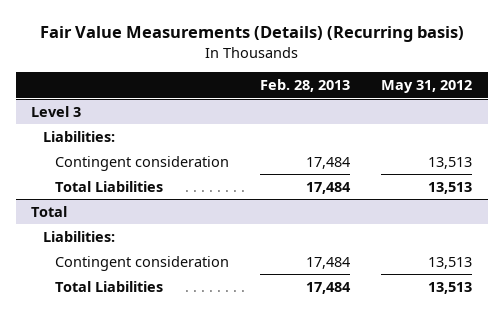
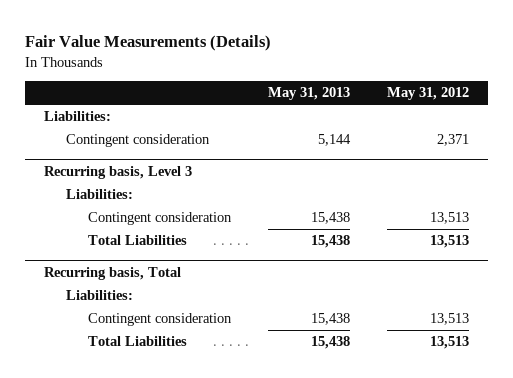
[39,26,464,43] Fair Value Measurements (Details) (Recurring basis) -> [25,35,272,52] Fair Value Measurements (Details)
[260,79,351,93] Feb. 28, 2013 -> none
none -> [268,87,351,101] May 31, 2013
[31,105,82,117] Level 3 -> none
none -> [65,134,210,148] Contingent consideration
none -> [43,165,192,179] Recurring basis, Level 3
none -> [65,189,133,200] Liabilities:
[31,205,68,217] Total -> none
none -> [43,266,181,280] Recurring basis, Total

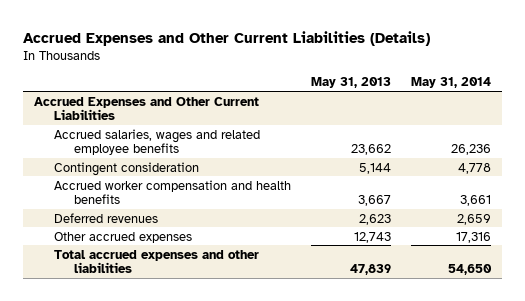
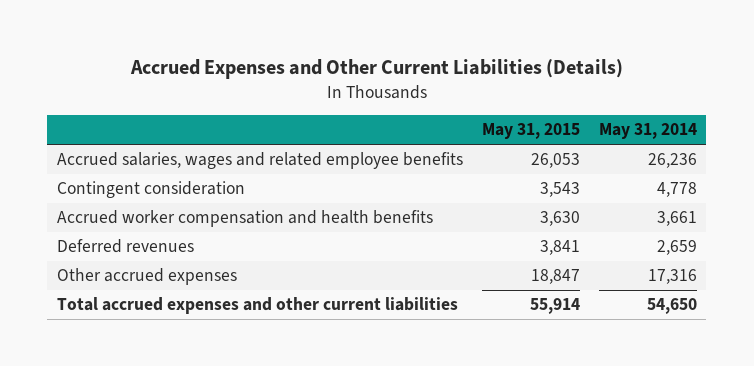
[311,77,392,89] May 31, 2013 -> none
none -> [481,123,580,140] May 31, 2015
[33,96,259,121] Accrued Expenses and Other Current Liabilities -> none
[53,249,259,274] Total accrued expenses and other liabilities -> [56,297,458,315] Total accrued expenses and other current liabilities

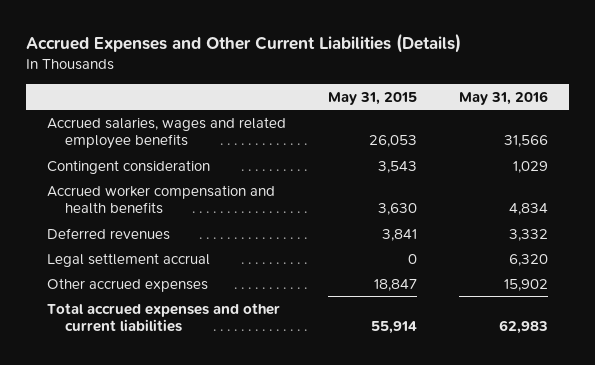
[598,123,697,140] May 31, 2014 -> none
none -> [459,90,549,105] May 31, 2016
none -> [47,252,211,267] Legal settlement accrual

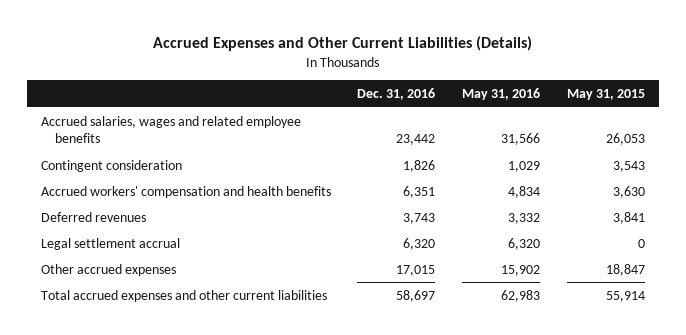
none -> [357,87,436,100] Dec. 31, 2016
[47,184,276,215] Accrued worker compensation and health benefits -> [40,185,331,198] Accrued workers' compensation and health benefits

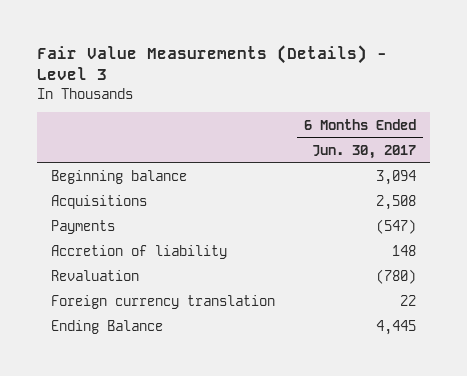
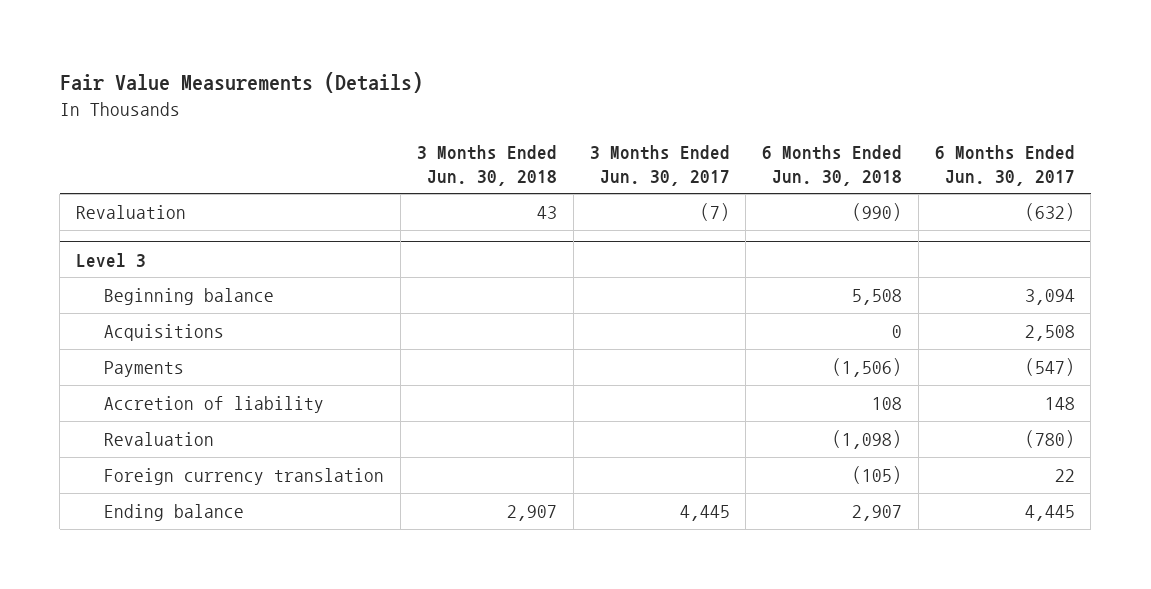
[37,44,388,81] Fair Value Measurements (Details) - Level 3 -> [59,72,423,94] Fair Value Measurements (Details)
none -> [417,145,558,186] 3 Months Ended Jun. 30, 2018
none -> [589,145,730,186] 3 Months Ended Jun. 30, 2017
none -> [762,145,903,186] 6 Months Ended Jun. 30, 2018
none -> [75,204,186,219] Revaluation
none -> [75,252,146,267] Level 3
[51,320,164,335] Ending Balance -> [104,503,245,521] Ending balance

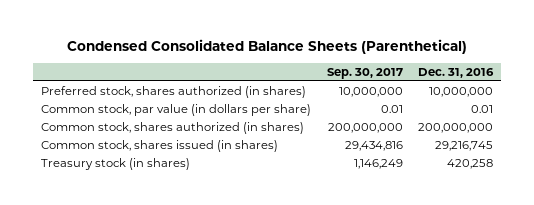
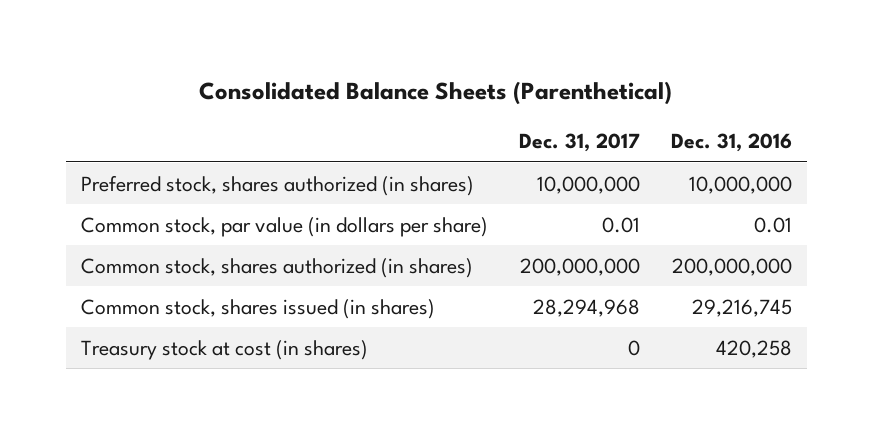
[67,39,468,55] Condensed Consolidated Balance Sheets (Parenthetical) -> [199,81,673,106] Consolidated Balance Sheets (Parenthetical)
[326,67,403,79] Sep. 30, 2017 -> none
none -> [518,133,640,153] Dec. 31, 2017
[40,158,190,171] Treasury stock (in shares) -> [81,339,369,360] Treasury stock at cost (in shares)

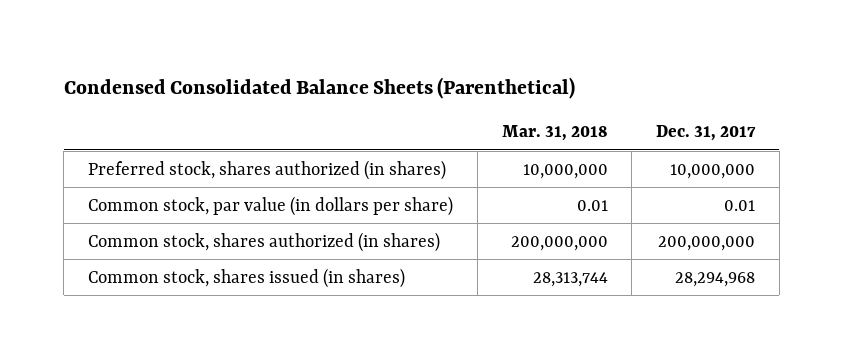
[199,81,673,106] Consolidated Balance Sheets (Parenthetical) -> [63,77,575,100] Condensed Consolidated Balance Sheets (Parenthetical)
[670,133,792,153] Dec. 31, 2016 -> none
none -> [501,125,608,142] Mar. 31, 2018
[81,339,369,360] Treasury stock at cost (in shares) -> none

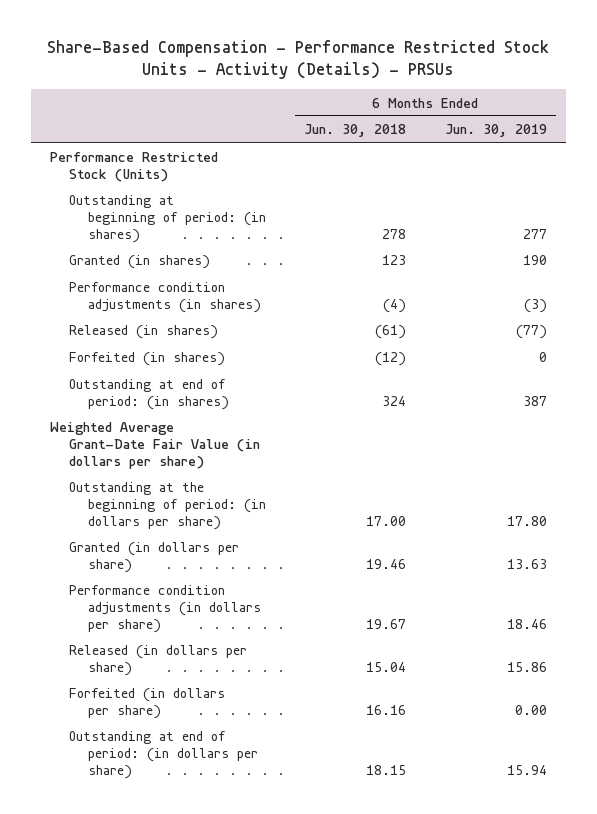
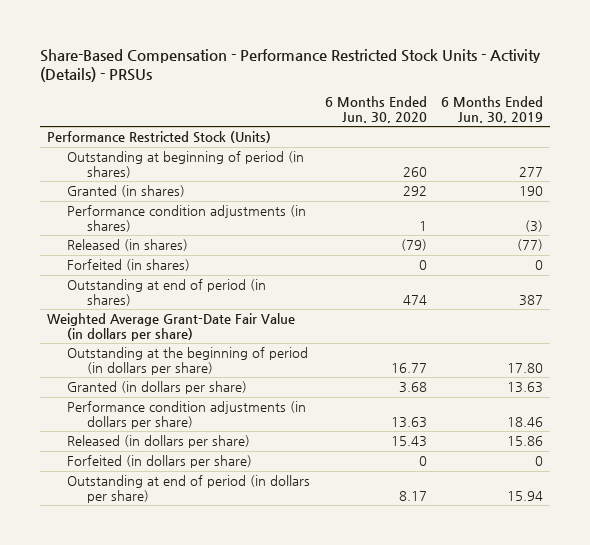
[304,124,407,138] Jun. 30, 2018 -> none
none -> [324,96,427,123] 6 Months Ended Jun. 30, 2020
[68,195,266,243] Outstanding at beginning of period: (in shares) -> [67,151,305,178] Outstanding at beginning of period (in shares)
[68,379,229,410] Outstanding at end of period: (in shares) -> [67,279,267,306] Outstanding at end of period (in shares)
[68,482,266,530] Outstanding at the beginning of period: (in dollars per share) -> [67,347,309,375] Outstanding at the beginning of period (in dollars per share)
[514,704,547,715] 0.00 -> [534,456,543,467] 0
[68,731,258,779] Outstanding at end of period: (in dollars per share) -> [67,475,311,503] Outstanding at end of period (in dollars per share)

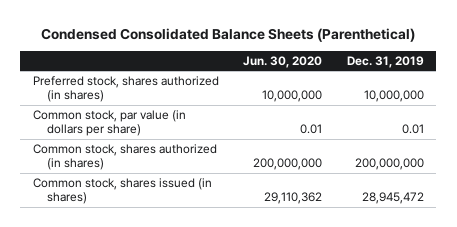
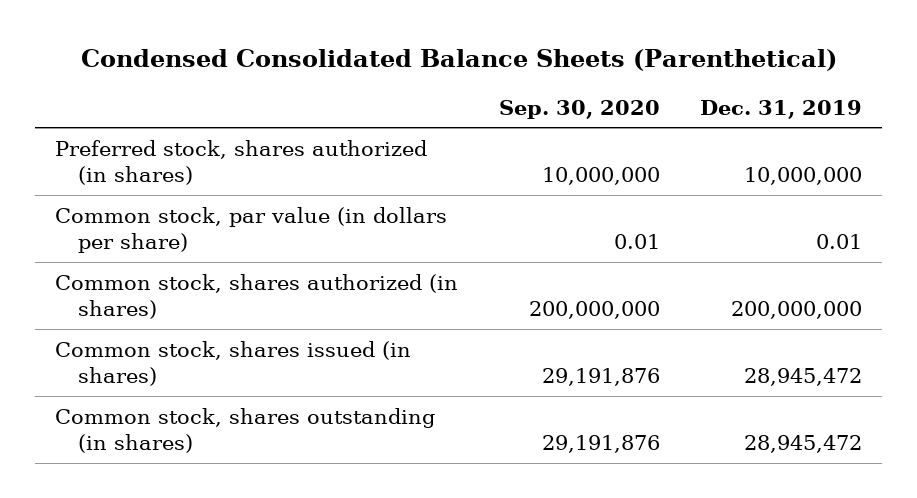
[243,55,323,68] Jun. 30, 2020 -> none
none -> [498,99,660,119] Sep. 30, 2020
none -> [55,407,436,453] Common stock, shares outstanding (in shares)

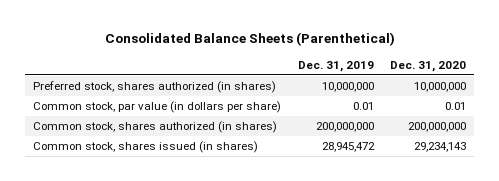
[80,48,837,71] Condensed Consolidated Balance Sheets (Parenthetical) -> [104,31,395,46] Consolidated Balance Sheets (Parenthetical)
[498,99,660,119] Sep. 30, 2020 -> none
none -> [390,60,467,72] Dec. 31, 2020
[55,407,436,453] Common stock, shares outstanding (in shares) -> none

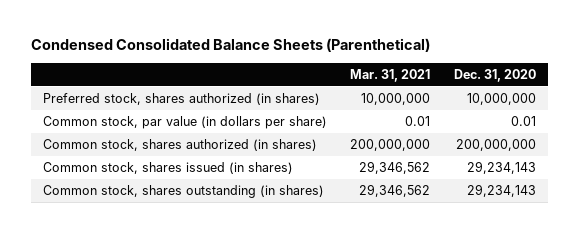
[104,31,395,46] Consolidated Balance Sheets (Parenthetical) -> [30,38,430,53] Condensed Consolidated Balance Sheets (Parenthetical)
[297,60,374,72] Dec. 31, 2019 -> none
none -> [350,68,431,82] Mar. 31, 2021
none -> [42,184,324,198] Common stock, shares outstanding (in shares)

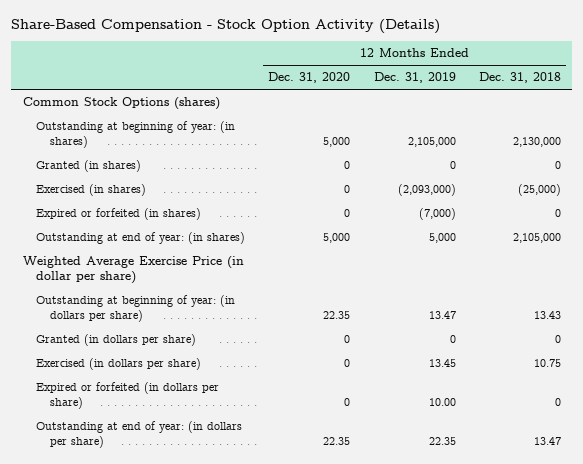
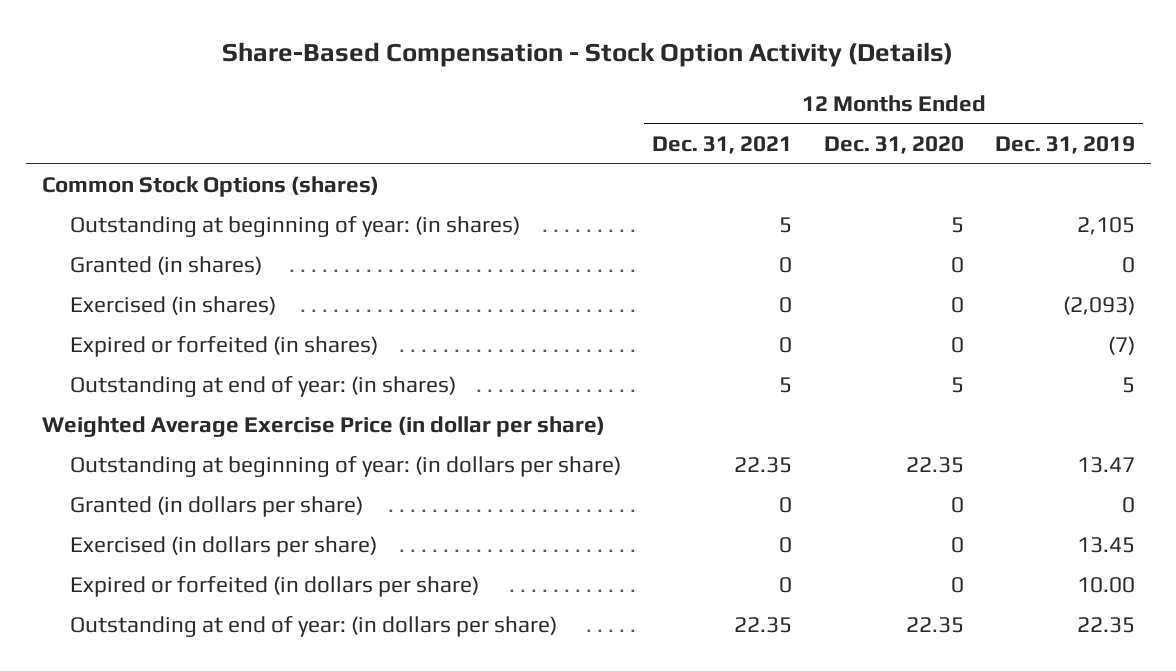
[478,72,561,84] Dec. 31, 2018 -> none
none -> [652,136,793,155] Dec. 31, 2021
[323,137,351,148] 5,000 -> [950,217,964,234] 5
[407,137,456,148] 2,105,000 -> [1076,217,1135,236] 2,105
[397,184,456,197] (2,093,000) -> [1062,296,1135,316] (2,093)
[418,208,456,221] (7,000) -> [1107,336,1135,356] (7)
[323,233,351,244] 5,000 -> [950,377,964,394] 5
[428,233,456,244] 5,000 -> [1121,377,1135,394] 5

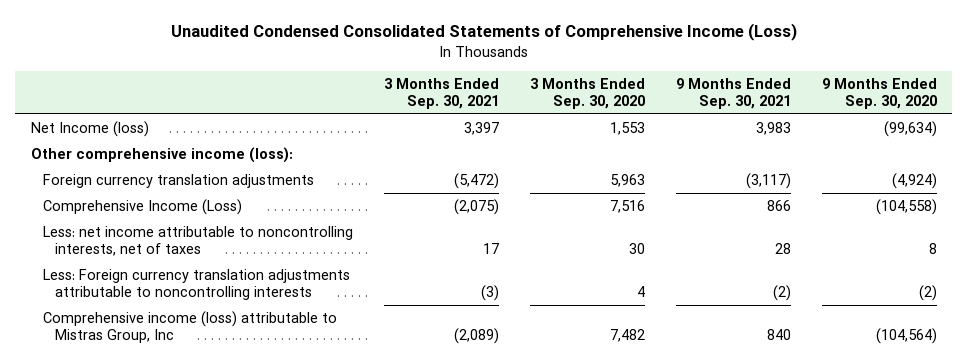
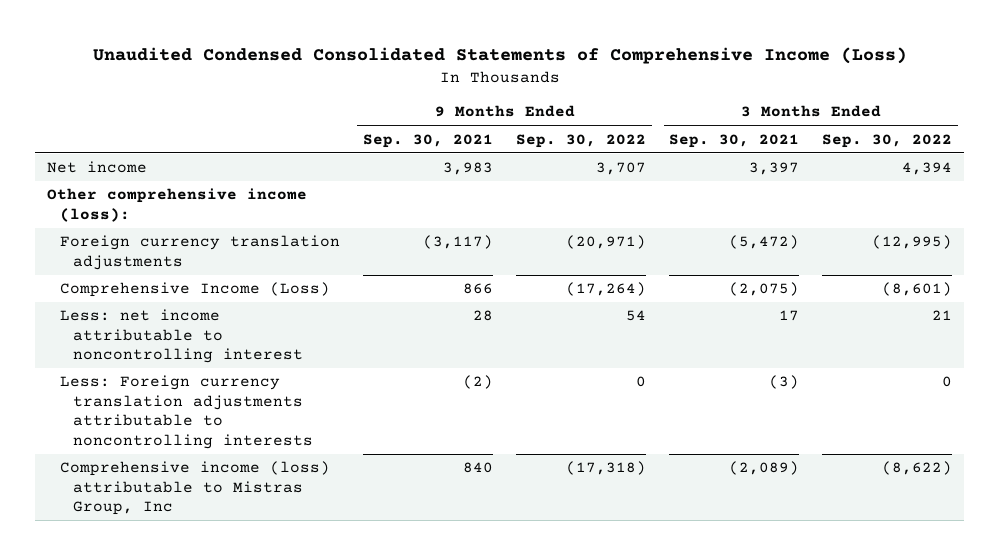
[529,78,645,109] 3 Months Ended Sep. 30, 2020 -> none
[821,78,937,109] 9 Months Ended Sep. 30, 2020 -> none
none -> [516,133,647,148] Sep. 30, 2022
none -> [822,133,953,148] Sep. 30, 2022
[30,121,149,138] Net Income (loss) -> [46,161,147,174] Net income
[42,226,353,256] Less: net income attributable to noncontrolling interests, net of taxes -> [60,309,304,364] Less: net income attributable to noncontrolling interest

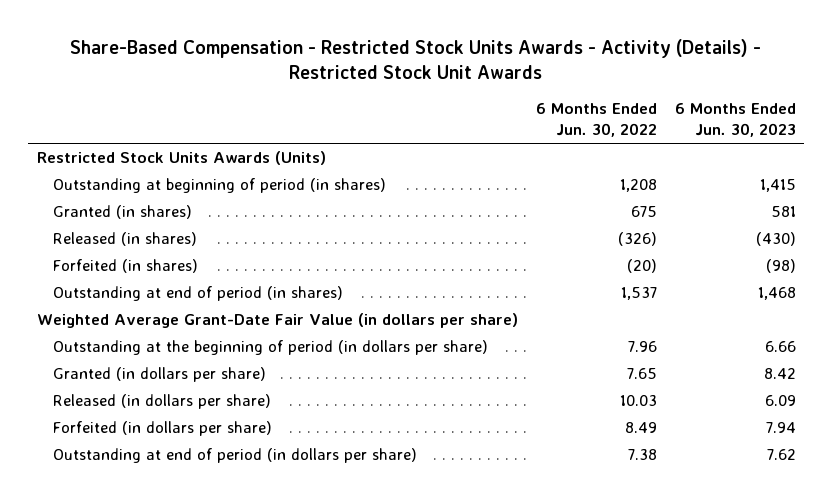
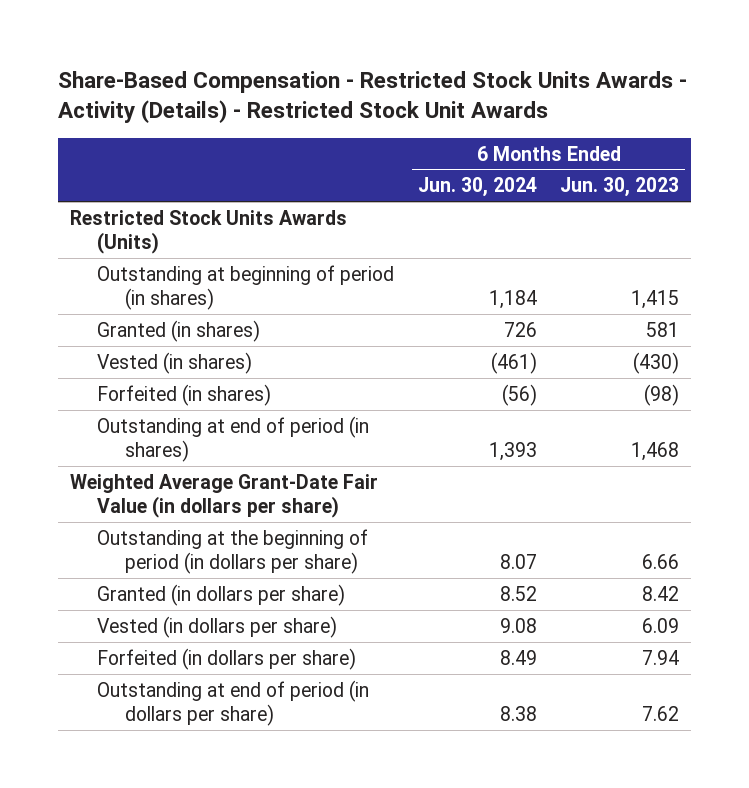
[535,103,657,138] 6 Months Ended Jun. 30, 2022 -> none
none -> [417,177,537,198] Jun. 30, 2024
[52,231,197,246] Released (in shares) -> [97,351,253,374] Vested (in shares)
[52,393,271,409] Released (in dollars per share) -> [97,615,338,638] Vested (in dollars per share)

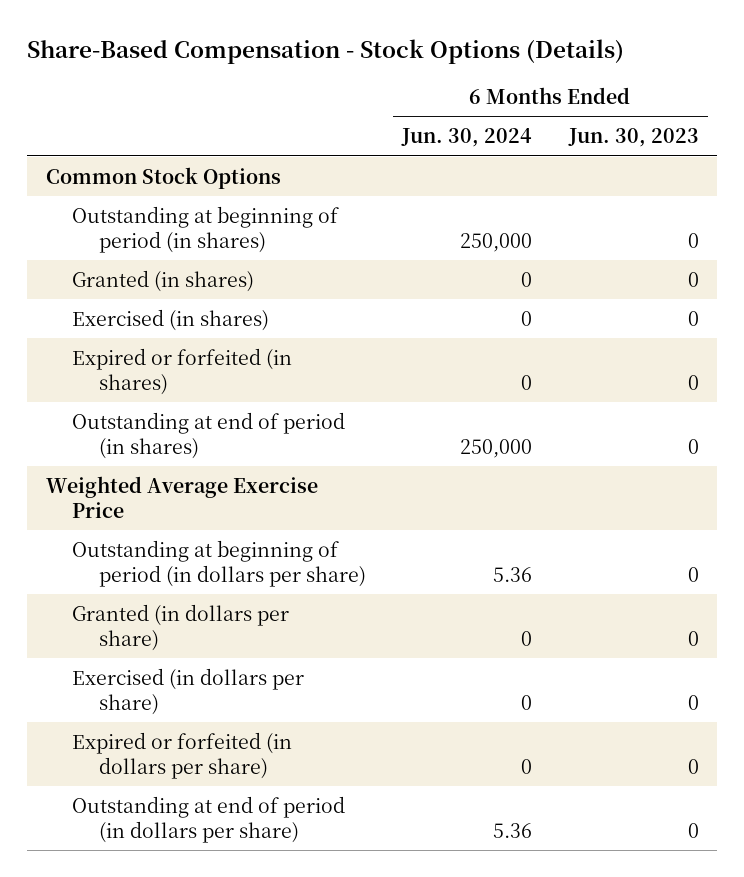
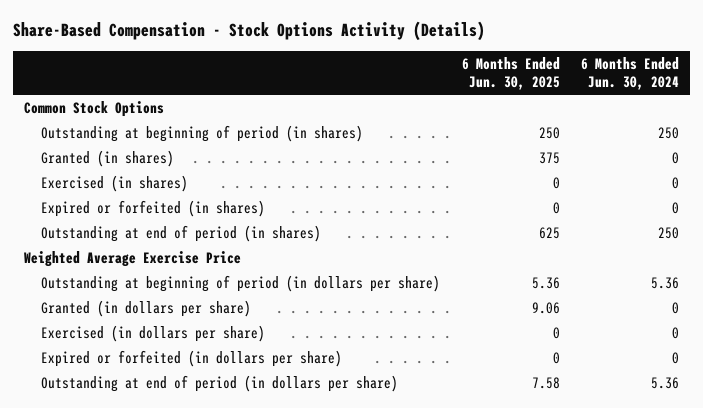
[27,38,625,64] Share-Based Compensation - Stock Options (Details) -> [12,21,485,42] Share-Based Compensation - Stock Options Activity (Details)
[567,128,699,148] Jun. 30, 2023 -> none
none -> [461,56,560,91] 6 Months Ended Jun. 30, 2025
[460,232,533,252] 250,000 -> [658,126,680,139] 250
[460,438,533,458] 250,000 -> [658,226,680,239] 250

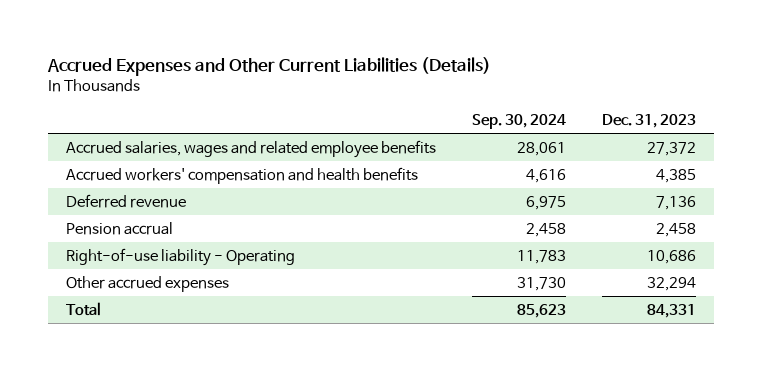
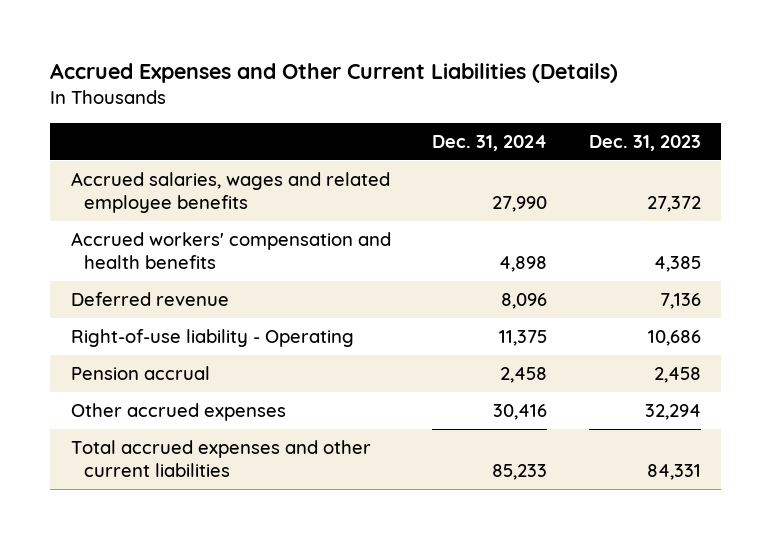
[472,113,567,129] Sep. 30, 2024 -> none
none -> [432,134,548,151] Dec. 31, 2024
[66,221,174,235] Pension accrual -> [70,366,210,381] Pension accrual
[66,301,102,316] Total -> [70,440,371,477] Total accrued expenses and other current liabilities

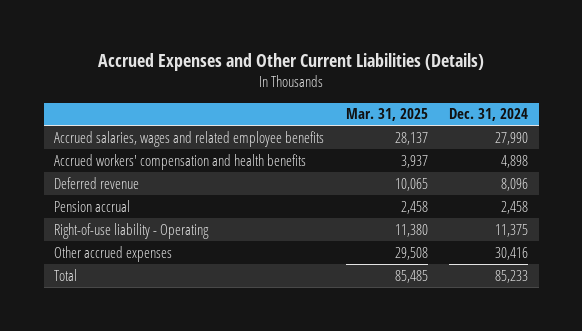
[588,134,701,151] Dec. 31, 2023 -> none
none -> [345,108,428,122] Mar. 31, 2025
[70,329,354,348] Right-of-use liability - Operating -> [54,222,210,239] Right-of-use liability - Operating
[70,440,371,477] Total accrued expenses and other current liabilities -> [54,268,78,281] Total

